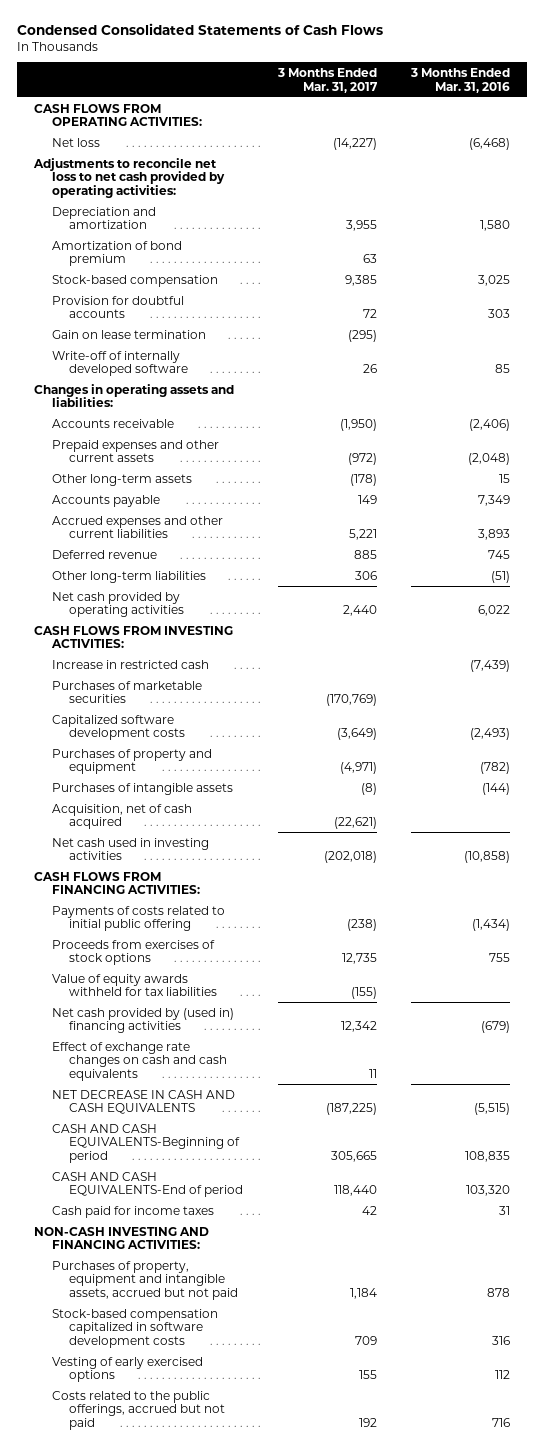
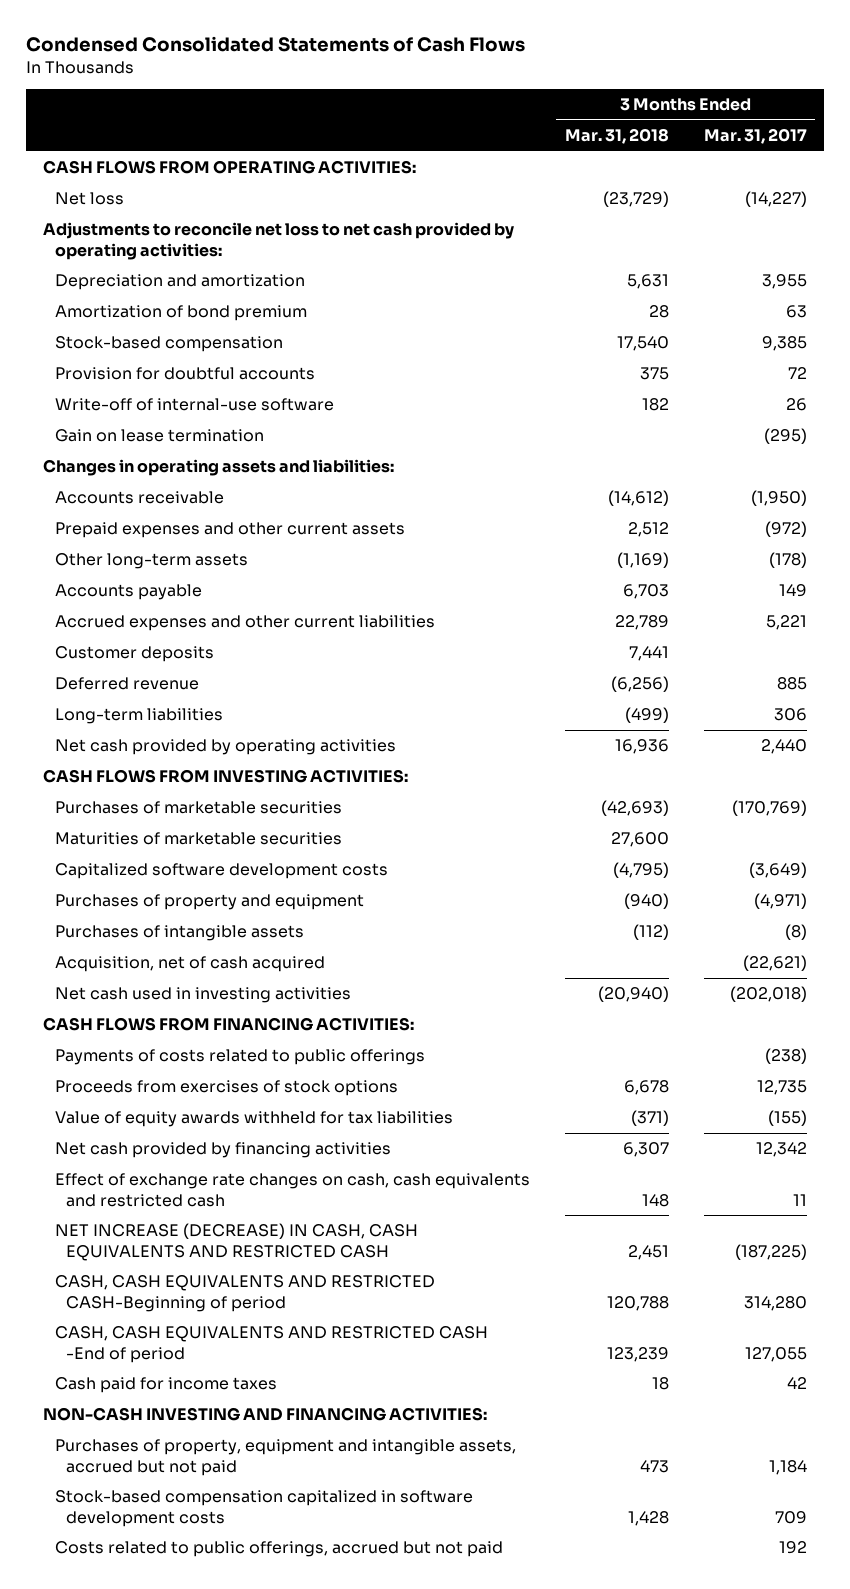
[410,67,511,93] 3 Months Ended Mar. 31, 2016 -> none
none -> [564,128,669,145] Mar. 31, 2018
none -> [54,398,334,412] Write-off of internal-use software
[51,350,189,377] Write-off of internally developed software -> none
none -> [54,646,214,663] Customer deposits
[51,570,206,583] Other long-term liabilities -> [54,708,223,725] Long-term liabilities
[51,659,209,669] Increase in restricted cash -> none
none -> [54,832,342,846] Maturities of marketable securities
[51,905,225,932] Payments of costs related to initial public offering -> [54,1049,425,1066] Payments of costs related to public offerings
[51,1007,234,1034] Net cash provided by (used in) financing activities -> [54,1142,391,1159] Net cash provided by financing activities
[51,1041,228,1081] Effect of exchange rate changes on cash and cash equivalents -> [54,1173,530,1207] Effect of exchange rate changes on cash, cash equivalents and restricted cash
[51,1089,235,1115] NET DECREASE IN CASH AND CASH EQUIVALENTS -> [54,1223,418,1261] NET INCREASE (DECREASE) IN CASH, CASH EQUIVALENTS AND RESTRICTED CASH
[51,1123,241,1163] CASH AND CASH EQUIVALENTS-Beginning of period -> [54,1275,435,1312] CASH, CASH EQUIVALENTS AND RESTRICTED CASH-Beginning of period
[330,1150,377,1162] 305,665 -> [743,1295,807,1311] 314,280
[51,1171,244,1198] CASH AND CASH EQUIVALENTS-End of period -> [54,1326,488,1363] CASH, CASH EQUIVALENTS AND RESTRICTED CASH -End of period
[333,1185,377,1197] 118,440 -> [744,1346,807,1362] 127,055
[51,1356,203,1383] Vesting of early exercised options -> none
[51,1390,226,1430] Costs related to the public offerings, accrued but not paid -> [54,1541,503,1558] Costs related to public offerings, accrued but not paid

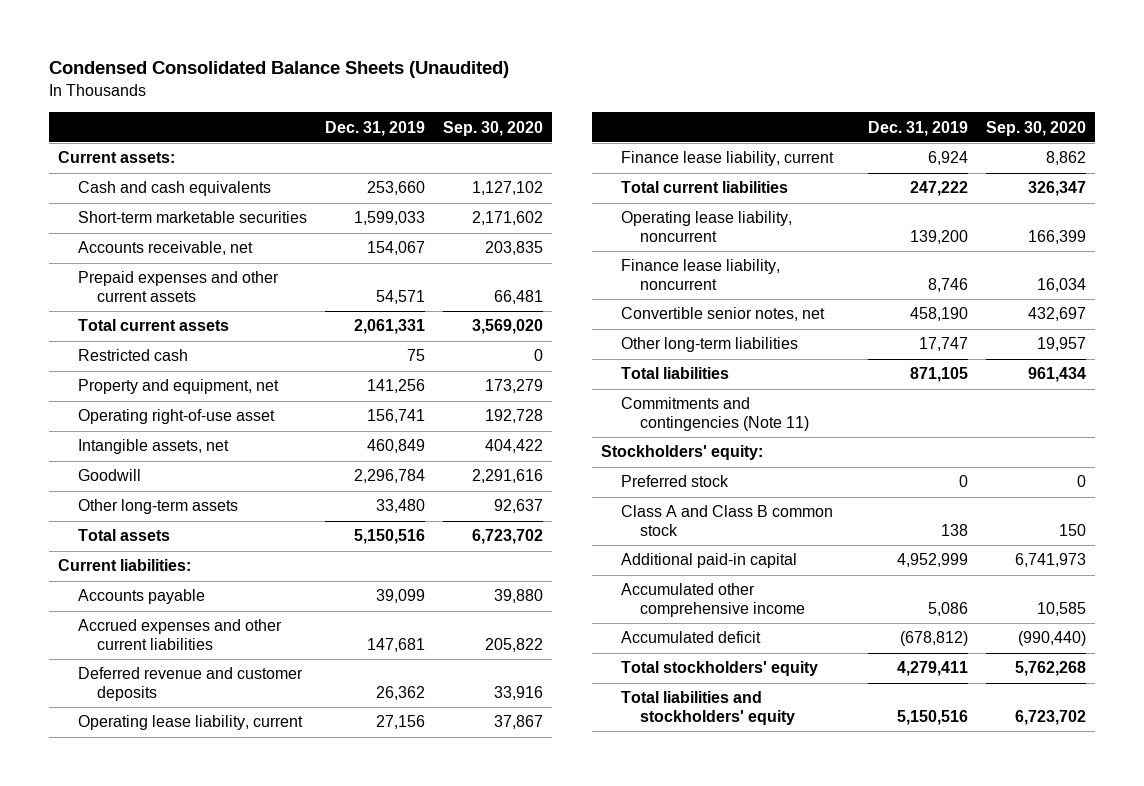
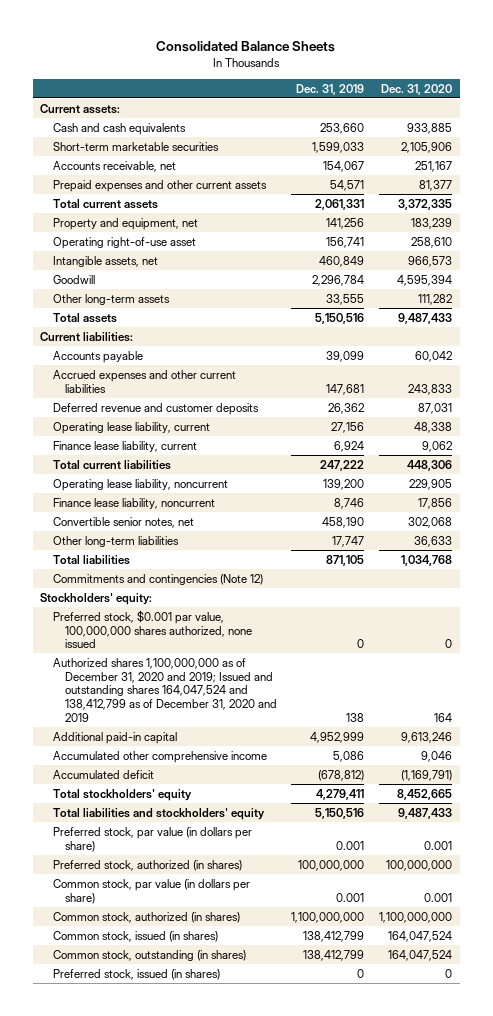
[49,61,510,79] Condensed Consolidated Balance Sheets (Unaudited) -> [156,41,336,53] Consolidated Balance Sheets
[443,120,544,136] Sep. 30, 2020 -> none
none -> [381,83,453,95] Dec. 31, 2020
[77,349,188,362] Restricted cash -> none
[375,499,425,514] 33,480 -> [326,293,365,305] 33,555
[620,397,810,432] Commitments and contingencies (Note 11) -> [52,573,263,585] Commitments and contingencies (Note 12)
[620,475,729,488] Preferred stock -> [52,609,252,649] Preferred stock, $0.001 par value, 100,000,000 shares authorized, none issued
[620,505,833,537] Class A and Class B common stock -> [52,657,277,723] Authorized shares 1,100,000,000 as of December 31, 2020 and 2019; Issued and outstanding shares 164,047,524 and 138,412,799 as of December 31, 2020 and 2019
none -> [52,826,252,852] Preferred stock, par value (in dollars per share)
none -> [52,859,242,871] Preferred stock, authorized (in shares)
none -> [52,878,250,904] Common stock, par value (in dollars per share)
none -> [52,911,240,923] Common stock, authorized (in shares)
none -> [52,930,218,942] Common stock, issued (in shares)
none -> [52,949,246,961] Common stock, outstanding (in shares)
none -> [52,968,220,980] Preferred stock, issued (in shares)

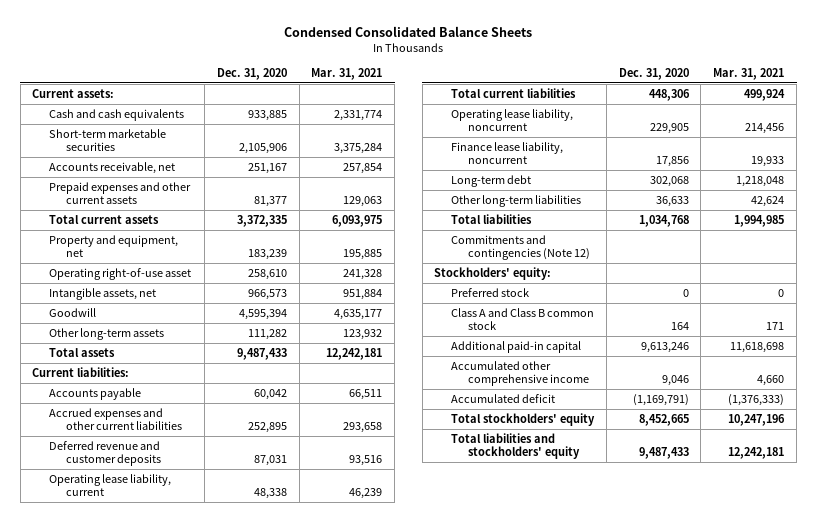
[156,41,336,53] Consolidated Balance Sheets -> [284,26,533,38] Condensed Consolidated Balance Sheets
[296,83,365,95] Dec. 31, 2019 -> none
none -> [311,68,383,81] Mar. 31, 2021
[408,383,453,395] 243,833 -> [247,422,287,434] 252,895
[52,440,197,452] Finance lease liability, current -> none
[52,516,194,528] Convertible senior notes, net -> [451,174,532,187] Long-term debt
[52,609,252,649] Preferred stock, $0.001 par value, 100,000,000 shares authorized, none issued -> [451,287,530,297] Preferred stock
[52,657,277,723] Authorized shares 1,100,000,000 as of December 31, 2020 and 2019; Issued and outstanding shares 164,047,524 and 138,412,799 as of December 31, 2020 and 2019 -> [451,307,595,331] Class A and Class B common stock
[52,826,252,852] Preferred stock, par value (in dollars per share) -> none
[52,859,242,871] Preferred stock, authorized (in shares) -> none
[52,878,250,904] Common stock, par value (in dollars per share) -> none
[52,911,240,923] Common stock, authorized (in shares) -> none
[52,930,218,942] Common stock, issued (in shares) -> none
[52,949,246,961] Common stock, outstanding (in shares) -> none
[52,968,220,980] Preferred stock, issued (in shares) -> none

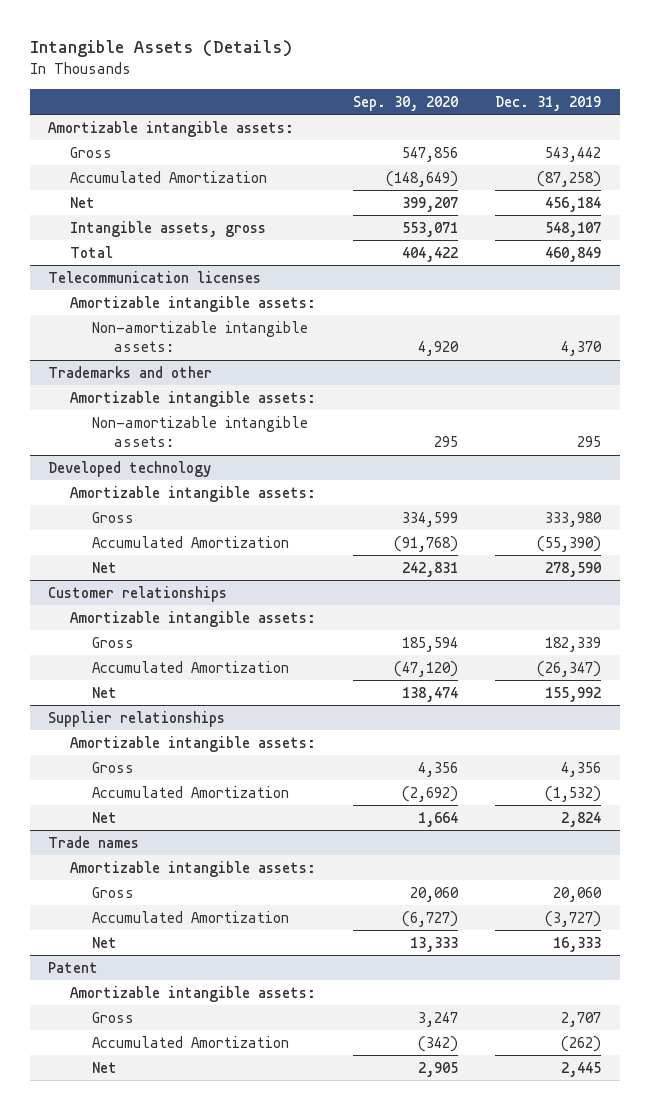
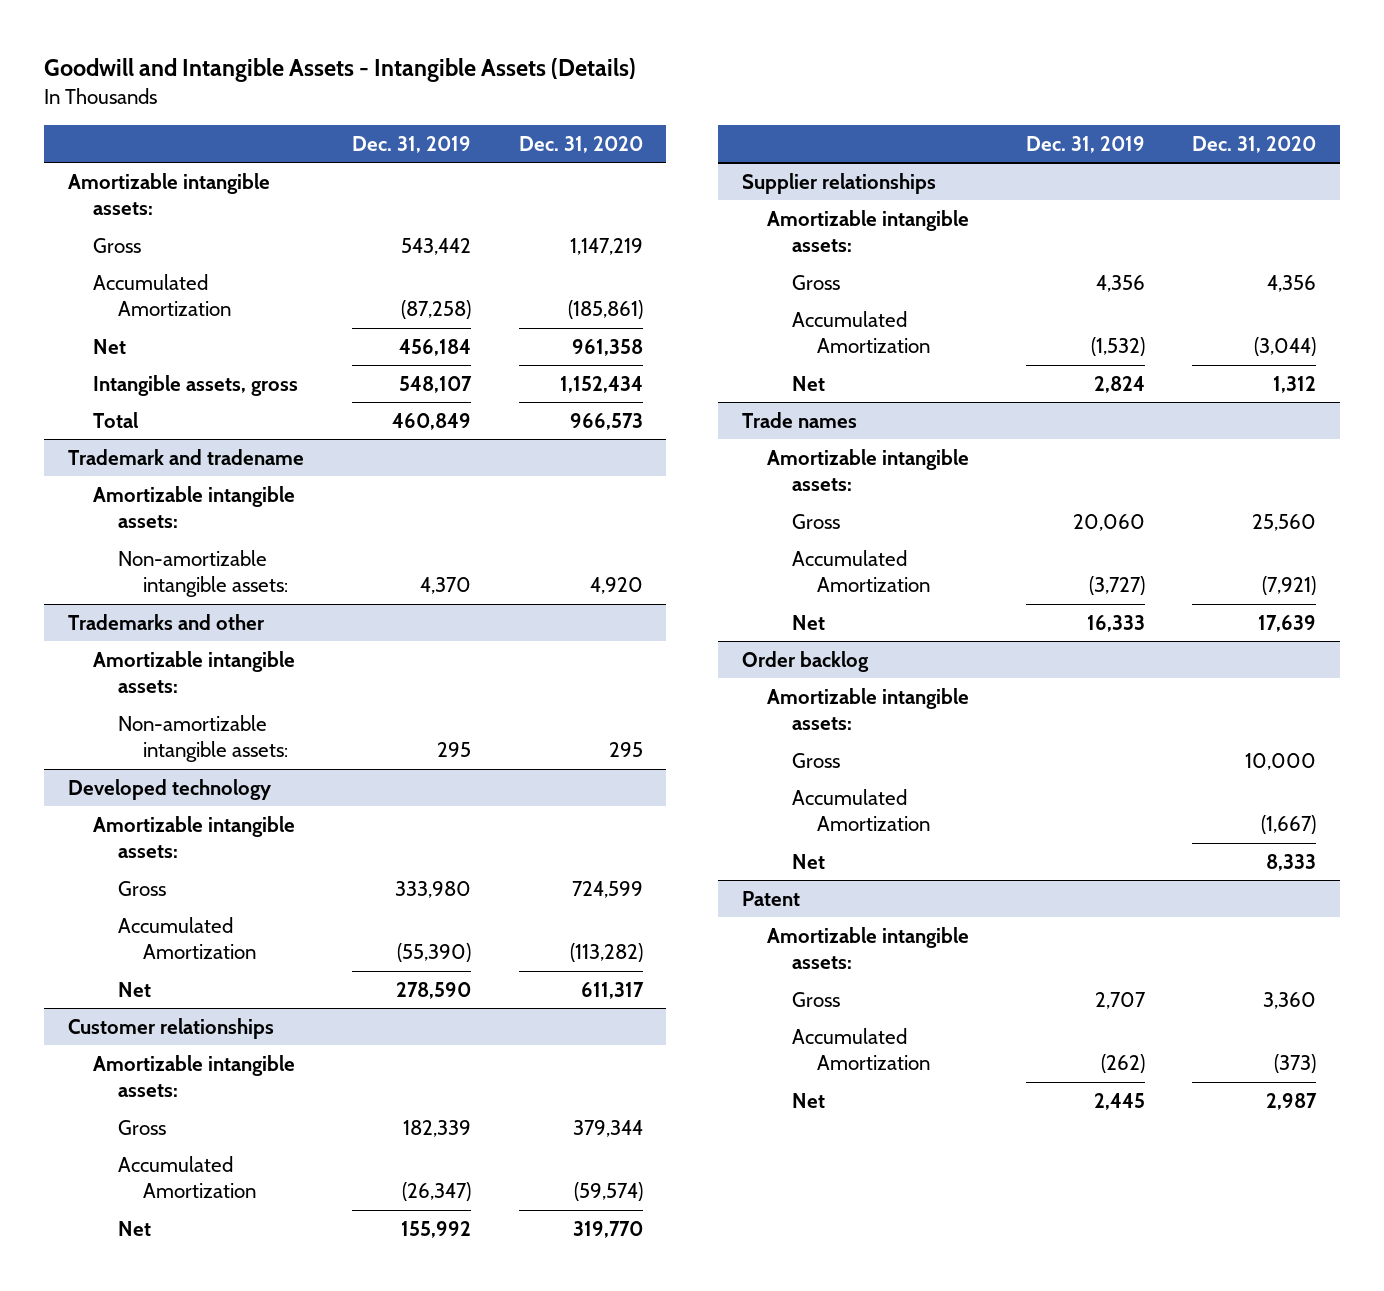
[29,40,292,58] Intangible Assets (Details) -> [44,58,637,83] Goodwill and Intangible Assets - Intangible Assets (Details)
[353,95,459,111] Sep. 30, 2020 -> none
none -> [518,135,643,153] Dec. 31, 2020
[48,270,262,283] Telecommunication licenses -> [68,448,305,465] Trademark and tradename
none -> [741,650,869,672] Order backlog
none -> [766,687,969,731] Amortizable intangible assets:
none -> [791,752,840,768] Gross
none -> [791,788,930,832] Accumulated Amortization
none -> [791,853,825,869] Net

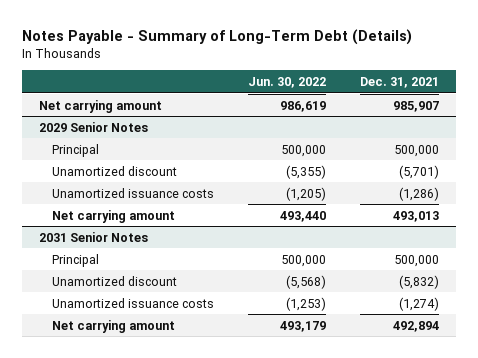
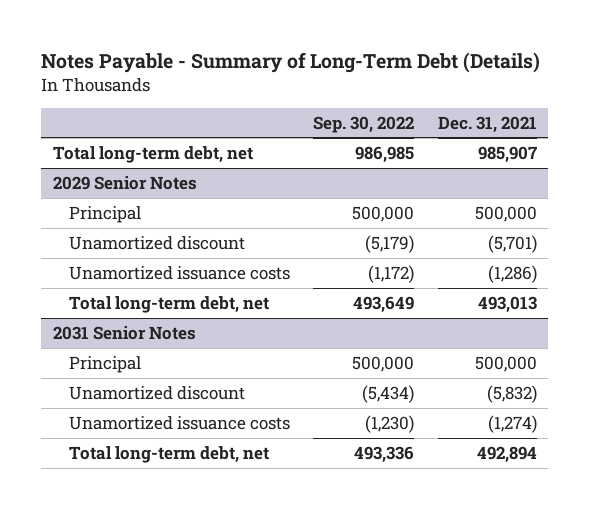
[247,76,326,88] Jun. 30, 2022 -> none
none -> [313,115,415,133] Sep. 30, 2022
[38,99,162,113] Net carrying amount -> [53,145,254,163] Total long-term debt, net
[51,209,175,223] Net carrying amount -> [69,295,270,313] Total long-term debt, net
[51,319,175,333] Net carrying amount -> [69,445,270,463] Total long-term debt, net

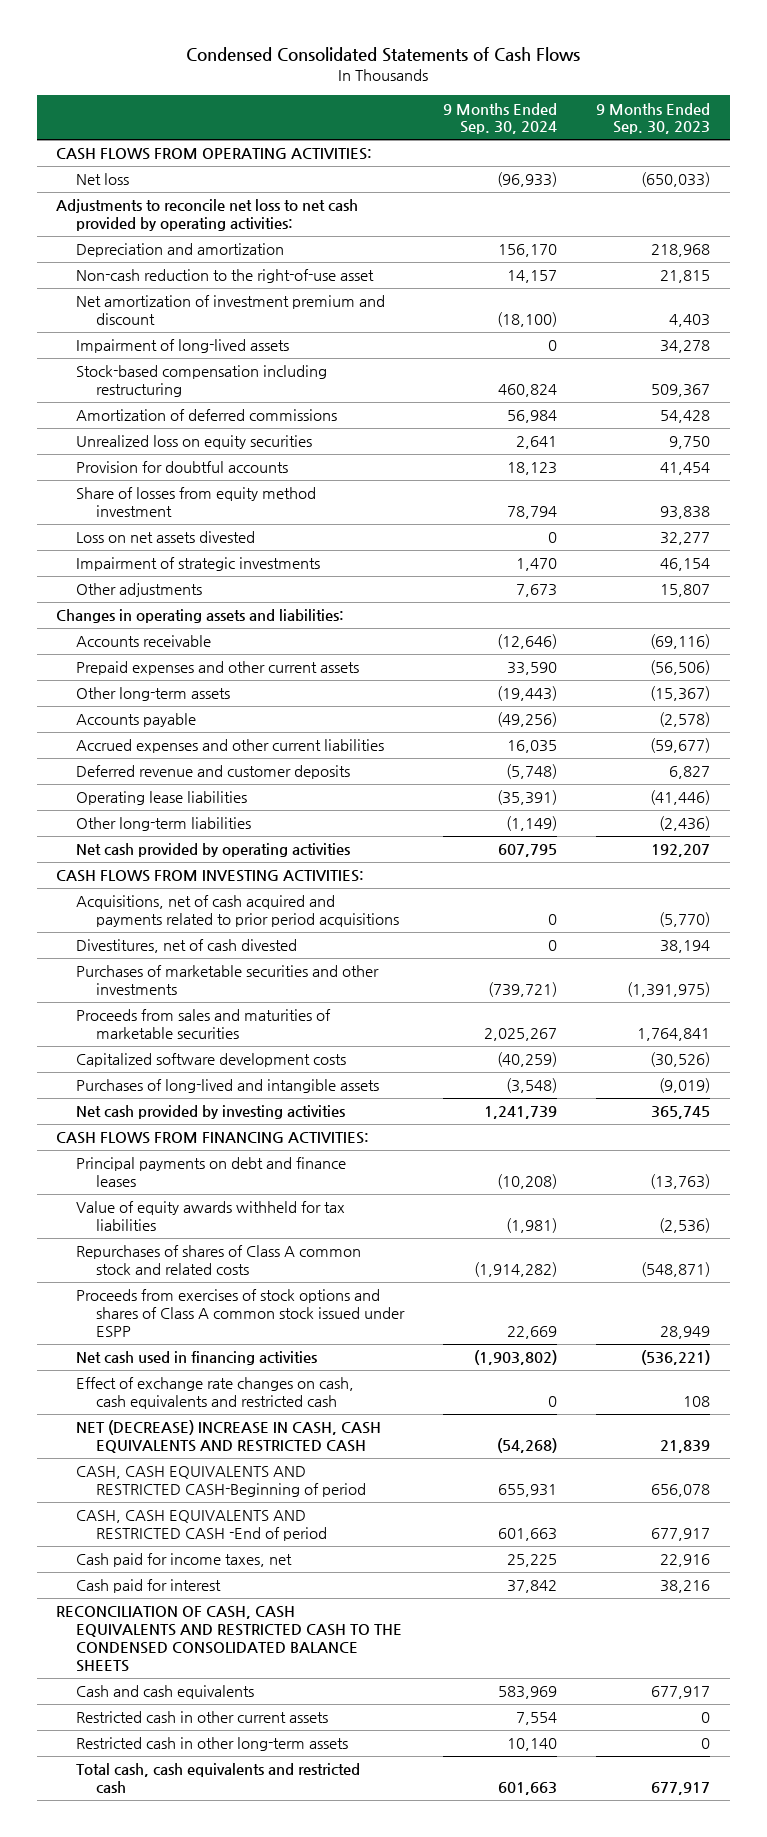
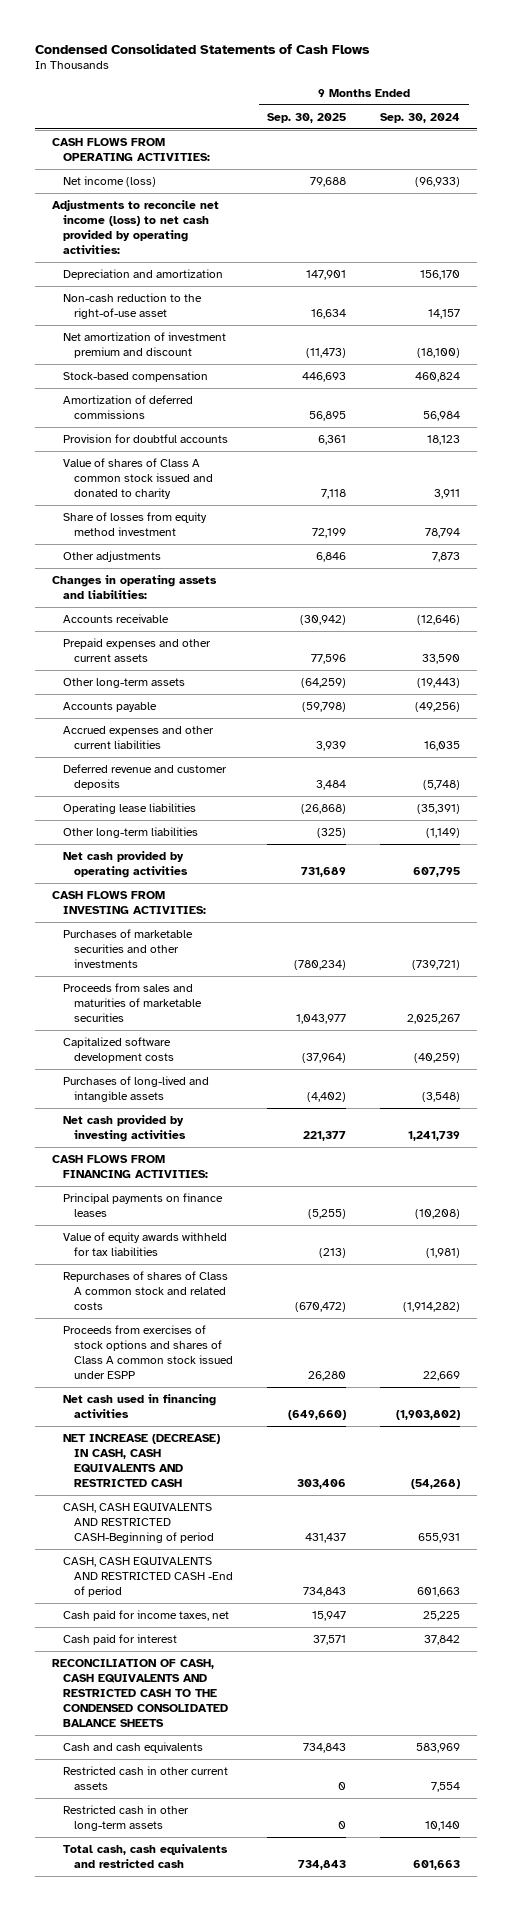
[596,102,711,135] 9 Months Ended Sep. 30, 2023 -> none
none -> [267,112,347,123] Sep. 30, 2025
[76,173,130,186] Net loss -> [63,175,157,187] Net income (loss)
[56,199,359,232] Adjustments to reconcile net loss to net cash provided by operating activities: -> [52,199,220,255] Adjustments to reconcile net income (loss) to net cash provided by operating activities:
[76,339,290,354] Impairment of long-lived assets -> none
[76,365,328,398] Stock-based compensation including restructuring -> [63,370,209,382] Stock-based compensation
[76,435,313,450] Unrealized loss on equity securities -> none
none -> [63,457,213,500] Value of shares of Class A common stock issued and donated to charity
[76,531,256,544] Loss on net assets divested -> none
[76,557,321,572] Impairment of strategic investments -> none
[516,584,558,598] 7,673 -> [432,551,461,562] 7,873
[76,895,400,928] Acquisitions, net of cash acquired and payments related to prior period acquisitions -> none
[76,939,298,954] Divestitures, net of cash divested -> none
[76,1157,347,1188] Principal payments on debt and finance leases -> [63,1192,224,1217] Principal payments on finance leases
[76,1377,355,1410] Effect of exchange rate changes on cash, cash equivalents and restricted cash -> none
[76,1420,382,1454] NET (DECREASE) INCREASE IN CASH, CASH EQUIVALENTS AND RESTRICTED CASH -> [63,1433,221,1488] NET INCREASE (DECREASE) IN CASH, CASH EQUIVALENTS AND RESTRICTED CASH

